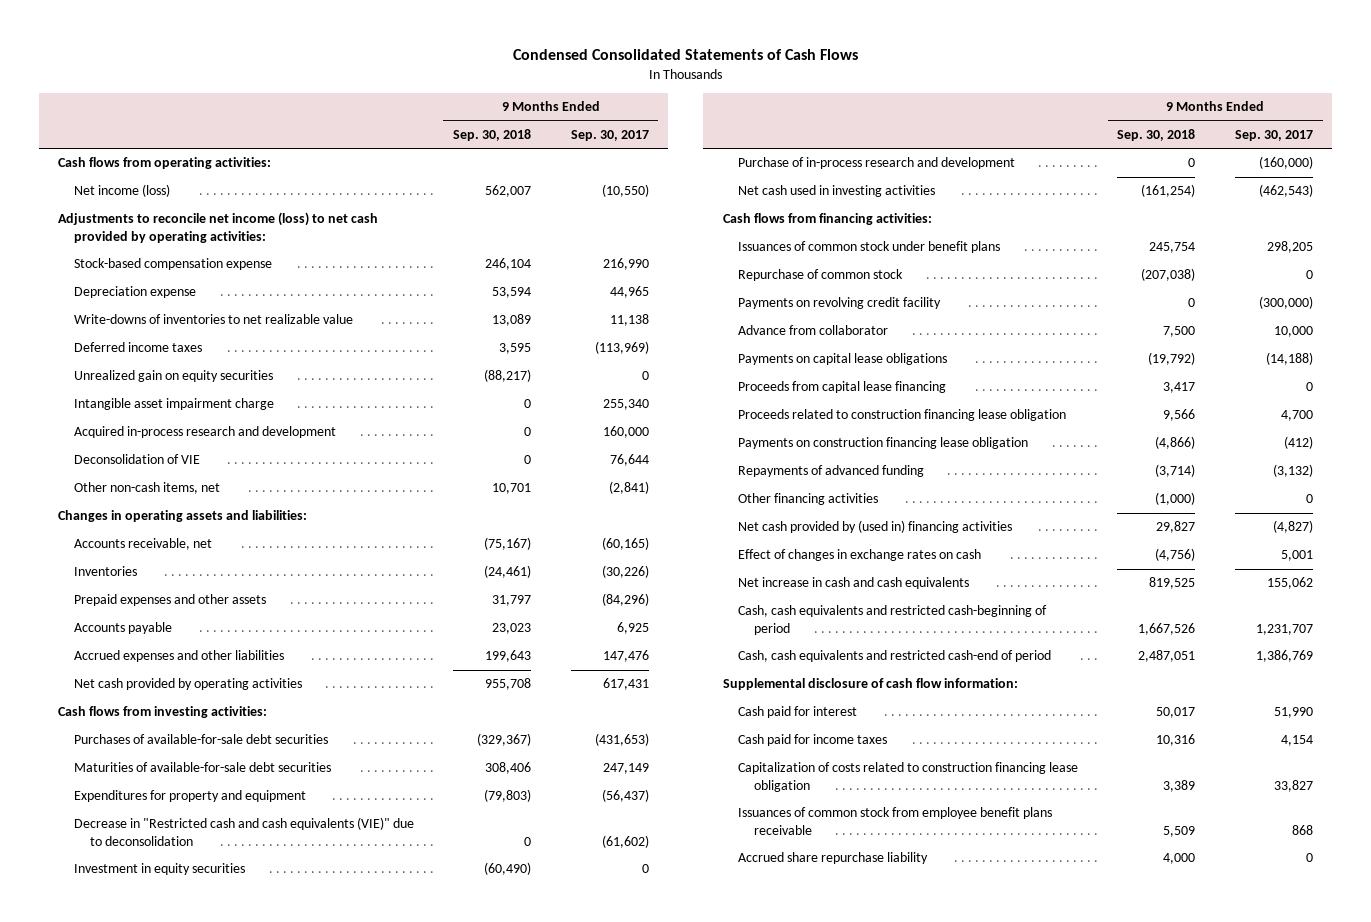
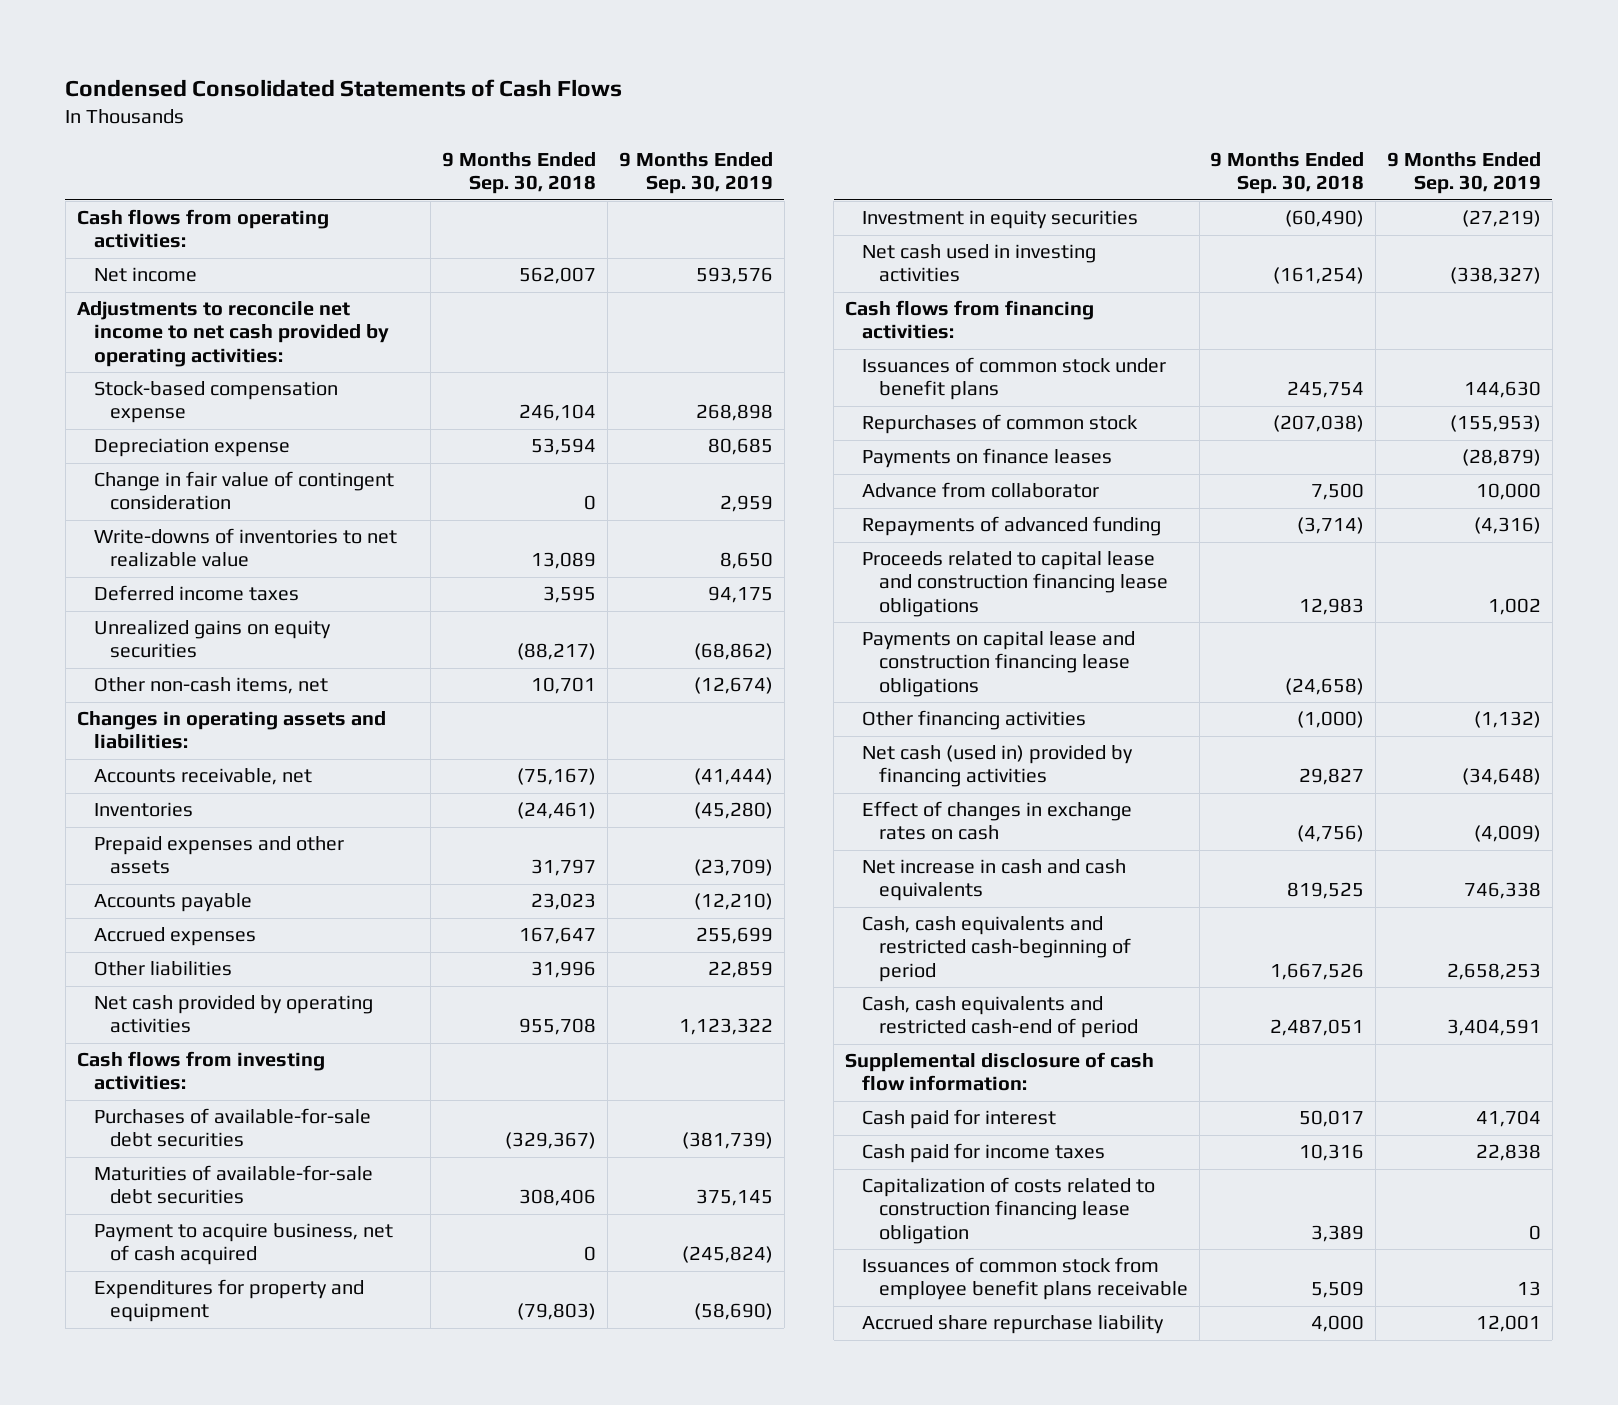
[570,130,649,142] Sep. 30, 2017 -> none
none -> [618,152,773,195] 9 Months Ended Sep. 30, 2019
[74,184,171,198] Net income (loss) -> [93,267,197,283] Net income
[58,212,379,243] Adjustments to reconcile net income (loss) to net cash provided by operating activities: -> [76,301,389,367] Adjustments to reconcile net income to net cash provided by operating activities:
none -> [93,471,394,511] Change in fair value of contingent consideration
[74,398,275,411] Intangible asset impairment charge -> none
[74,426,337,439] Acquired in-process research and development -> none
[74,454,201,465] Deconsolidation of VIE -> none
[74,370,274,383] Unrealized gain on equity securities -> [93,620,331,659] Unrealized gains on equity securities
[74,650,285,663] Accrued expenses and other liabilities -> [93,927,256,947] Accrued expenses
[485,650,532,663] 199,643 -> [519,927,597,945] 167,647
none -> [93,961,232,977] Other liabilities
none -> [93,1223,393,1266] Payment to acquire business, net of cash acquired
[74,817,415,846] Decrease in "Restricted cash and cash equivalents (VIE)" due to deconsolidation -> none
[738,157,1016,170] Purchase of in-process research and development -> none
[738,297,942,310] Payments on revolving credit facility -> none
[738,269,904,282] Repurchase of common stock -> [861,414,1138,435] Repurchases of common stock
none -> [861,448,1112,469] Payments on finance leases
[738,353,948,366] Payments on capital lease obligations -> none
[738,381,947,394] Proceeds from capital lease financing -> none
[738,409,1067,422] Proceeds related to construction financing lease obligation -> none
[738,437,1029,450] Payments on construction financing lease obligation -> none
none -> [861,551,1168,617] Proceeds related to capital lease and construction financing lease obligations
none -> [861,631,1135,697] Payments on capital lease and construction financing lease obligations
[738,520,1013,534] Net cash provided by (used in) financing activities -> [861,745,1133,788] Net cash (used in) provided by financing activities

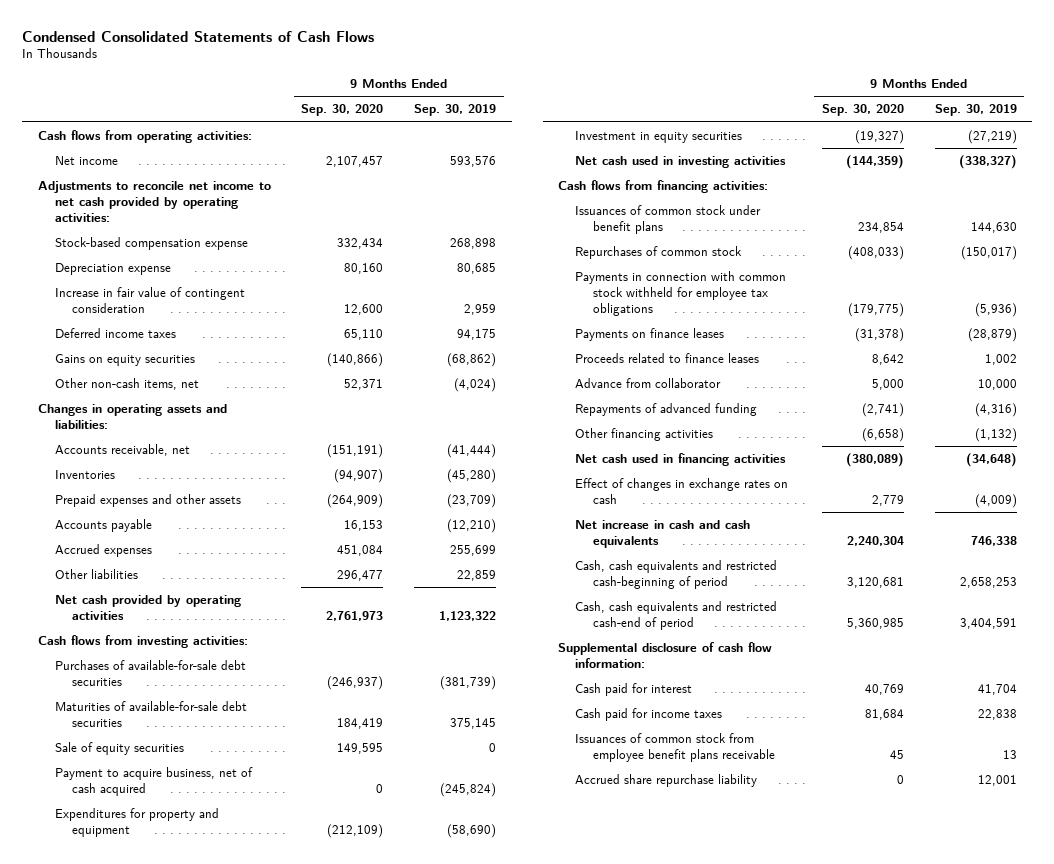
[442,152,597,195] 9 Months Ended Sep. 30, 2018 -> none
none -> [301,104,384,117] Sep. 30, 2020
[93,528,397,568] Write-downs of inventories to net realizable value -> none
[93,471,394,511] Change in fair value of contingent consideration -> [54,287,245,313] Increase in fair value of contingent consideration
[93,620,331,659] Unrealized gains on equity securities -> [54,354,195,367] Gains on equity securities
[693,677,773,695] (12,674) -> [454,378,497,393] (4,024)
none -> [54,742,184,756] Sale of equity securities
[1450,415,1542,433] (155,953) -> [960,246,1017,261] (150,017)
none -> [575,271,787,316] Payments in connection with common stock withheld for employee tax obligations
none -> [575,353,760,364] Proceeds related to finance leases
[861,551,1168,617] Proceeds related to capital lease and construction financing lease obligations -> none
[861,631,1135,697] Payments on capital lease and construction financing lease obligations -> none
[861,745,1133,788] Net cash (used in) provided by financing activities -> [575,453,787,467] Net cash used in financing activities
[861,1177,1155,1244] Capitalization of costs related to construction financing lease obligation -> none

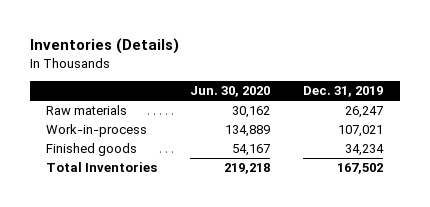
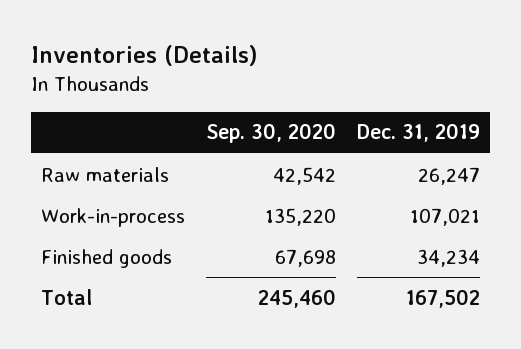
[190,86,271,98] Jun. 30, 2020 -> none
none -> [205,123,336,144] Sep. 30, 2020
[46,162,158,173] Total Inventories -> [41,288,93,305] Total

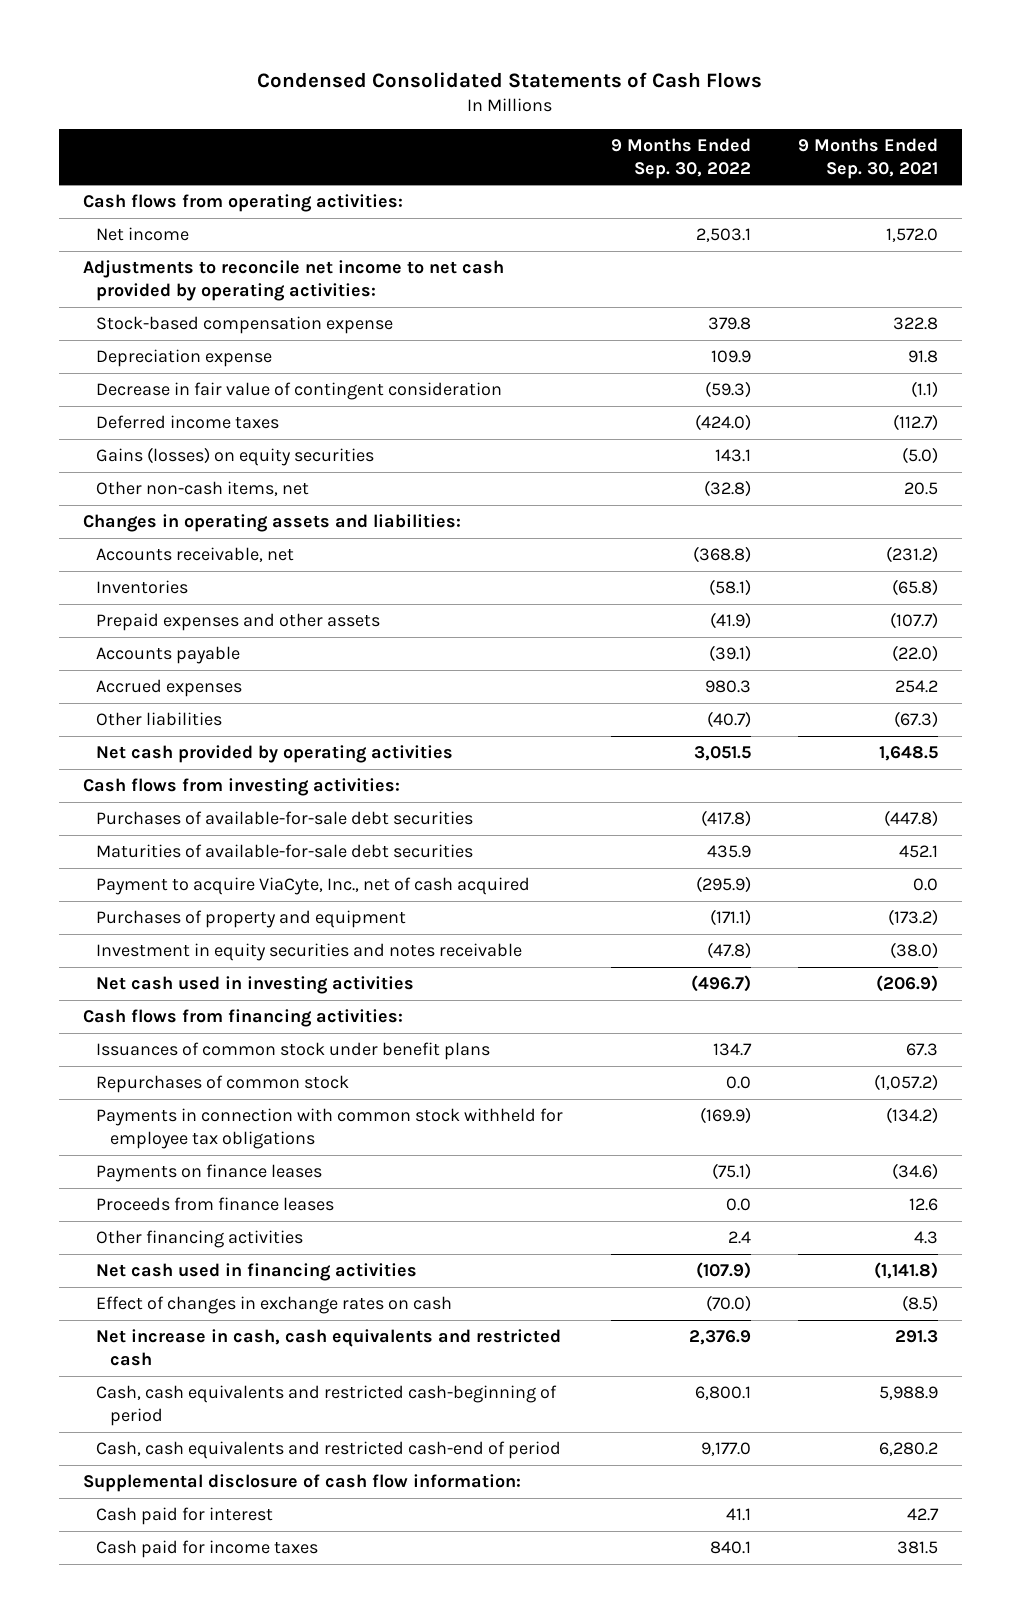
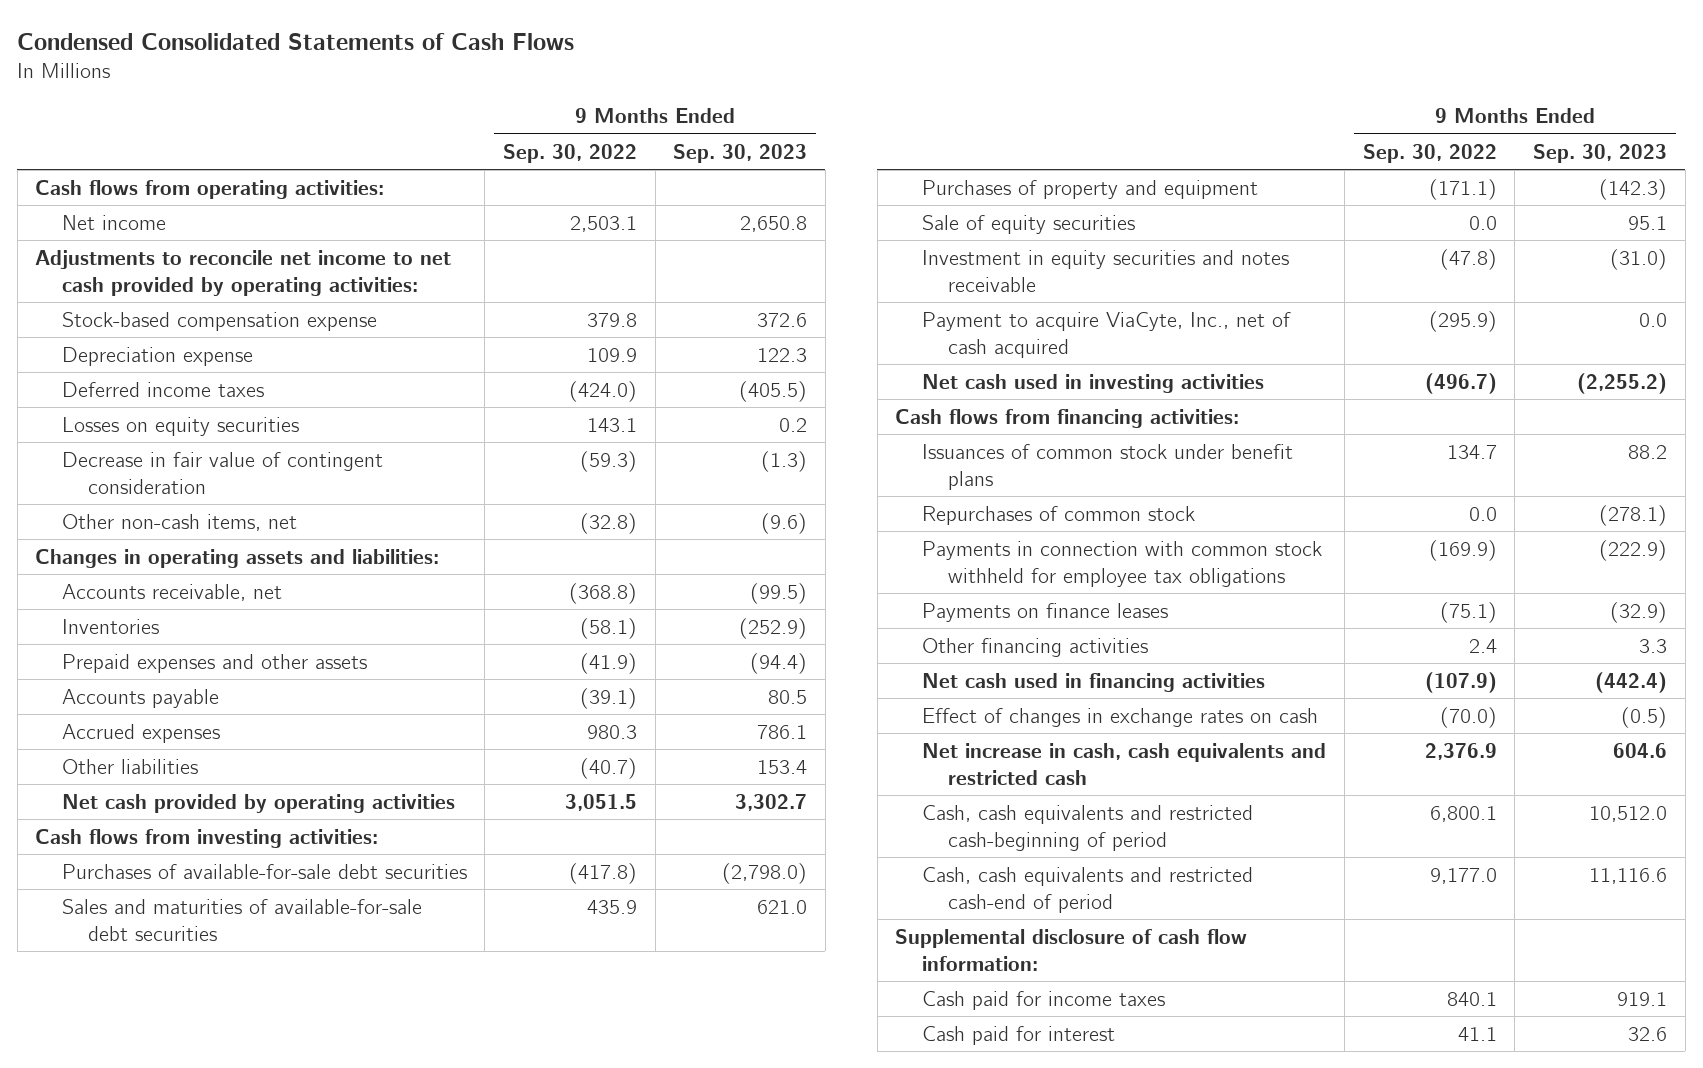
[797,137,938,179] 9 Months Ended Sep. 30, 2021 -> none
none -> [673,143,808,163] Sep. 30, 2023
[96,447,375,467] Gains (losses) on equity securities -> [61,416,299,436] Losses on equity securities
[96,382,503,401] Decrease in fair value of contingent consideration -> [61,451,383,494] Decrease in fair value of contingent consideration
[96,844,474,859] Maturities of available-for-sale debt securities -> [61,898,422,941] Sales and maturities of available-for-sale debt securities
none -> [921,214,1135,234] Sale of equity securities
[96,877,531,896] Payment to acquire ViaCyte, Inc., net of cash acquired -> [921,311,1291,358] Payment to acquire ViaCyte, Inc., net of cash acquired
[96,1197,335,1212] Proceeds from finance leases -> none
[96,1507,274,1526] Cash paid for interest -> [921,1025,1115,1045] Cash paid for interest

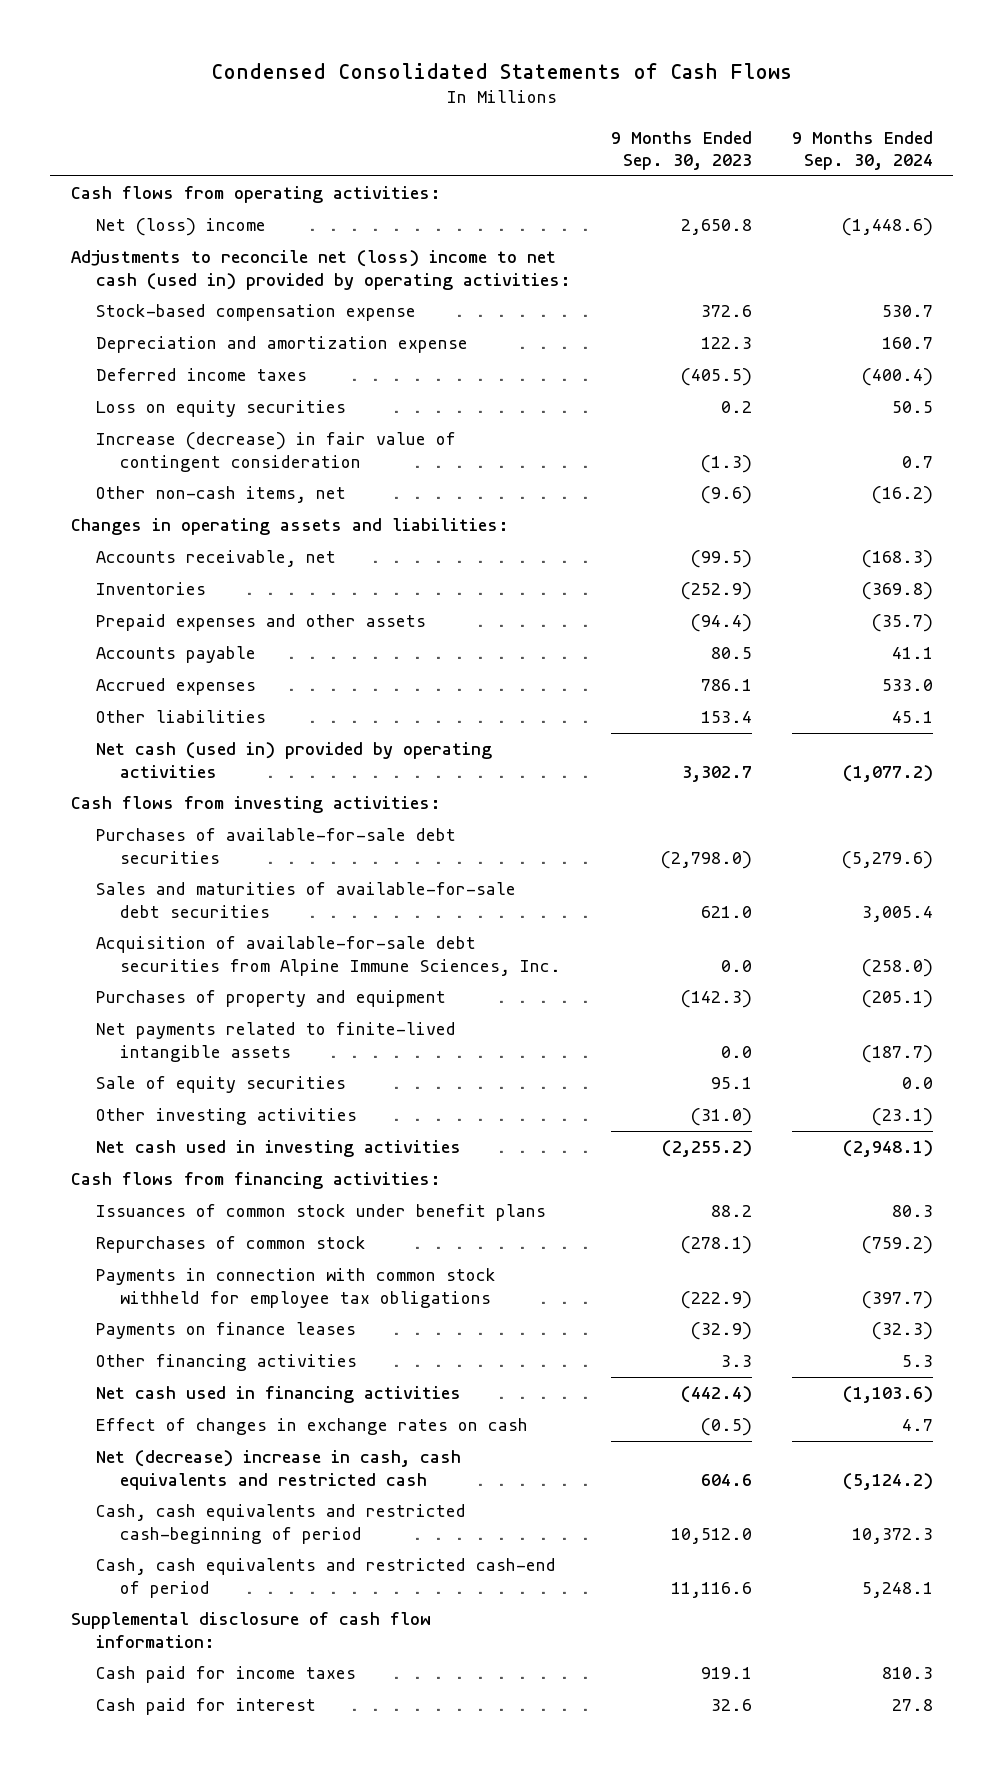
[502,143,637,163] Sep. 30, 2022 -> none
none -> [791,130,933,171] 9 Months Ended Sep. 30, 2024
[61,214,166,230] Net income -> [95,218,266,237] Net (loss) income
[35,249,452,296] Adjustments to reconcile net income to net cash provided by operating activities: -> [70,250,571,290] Adjustments to reconcile net (loss) income to net cash (used in) provided by operating activities:
[61,346,253,366] Depreciation expense -> [95,336,468,354] Depreciation and amortization expense
[61,416,299,436] Losses on equity securities -> [95,400,346,418] Loss on equity securities
[61,451,383,494] Decrease in fair value of contingent consideration -> [95,432,456,472] Increase (decrease) in fair value of contingent consideration
[61,793,455,813] Net cash provided by operating activities -> [95,742,492,778] Net cash (used in) provided by operating activities
none -> [95,936,562,976] Acquisition of available-for-sale debt securities from Alpine Immune Sciences, Inc.
none -> [95,1022,456,1062] Net payments related to finite-lived intangible assets
[921,249,1289,292] Investment in equity securities and notes receivable -> none
[921,311,1291,358] Payment to acquire ViaCyte, Inc., net of cash acquired -> none
none -> [95,1108,357,1126] Other investing activities
[921,742,1326,785] Net increase in cash, cash equivalents and restricted cash -> [95,1450,461,1490] Net (decrease) increase in cash, cash equivalents and restricted cash

